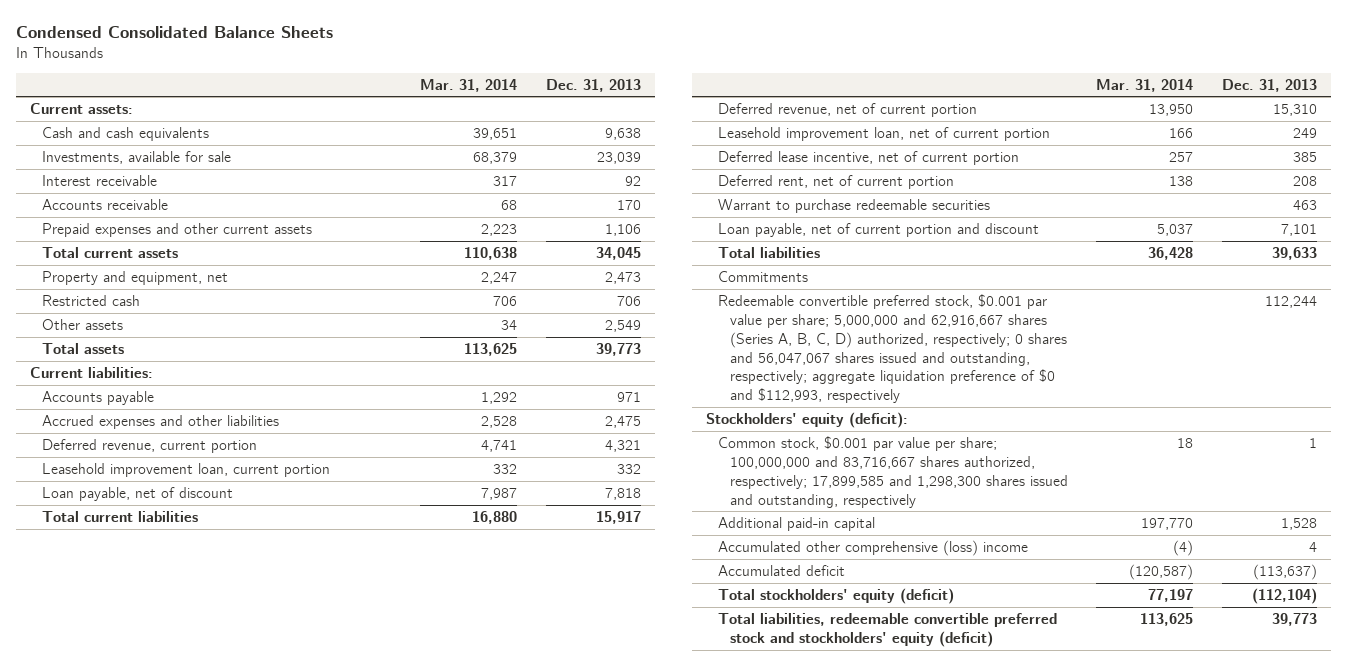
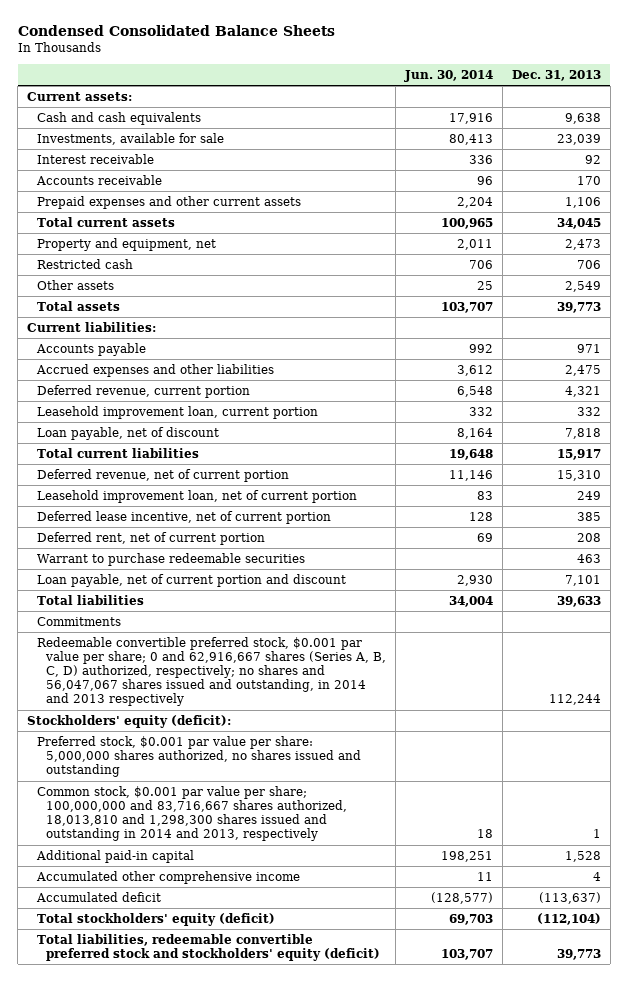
[420,78,518,92] Mar. 31, 2014 -> none
none -> [404,69,494,82] Jun. 30, 2014
[717,293,1067,404] Redeemable convertible preferred stock, $0.001 par value per share; 5,000,000 and 62,916,667 shares (Series A, B, C, D) authorized, respectively; 0 shares and 56,047,067 shares issued and outstanding, respectively; aggregate liquidation preference of $0 and $112,993, respectively -> [36,637,387,707] Redeemable convertible preferred stock, $0.001 par value per share; 0 and 62,916,667 shares (Series A, B, C, D) authorized, respectively; no shares and 56,047,067 shares issued and outstanding, in 2014 and 2013 respectively
none -> [36,736,362,778] Preferred stock, $0.001 par value per share: 5,000,000 shares authorized, no shares issued and outstanding
[717,435,1068,508] Common stock, $0.001 par value per share; 100,000,000 and 83,716,667 shares authorized, respectively; 17,899,585 and 1,298,300 shares issued and outstanding, respectively -> [36,786,348,842] Common stock, $0.001 par value per share; 100,000,000 and 83,716,667 shares authorized, 18,013,810 and 1,298,300 shares issued and outstanding in 2014 and 2013, respectively
[717,539,1028,556] Accumulated other comprehensive (loss) income -> [35,871,300,885] Accumulated other comprehensive income

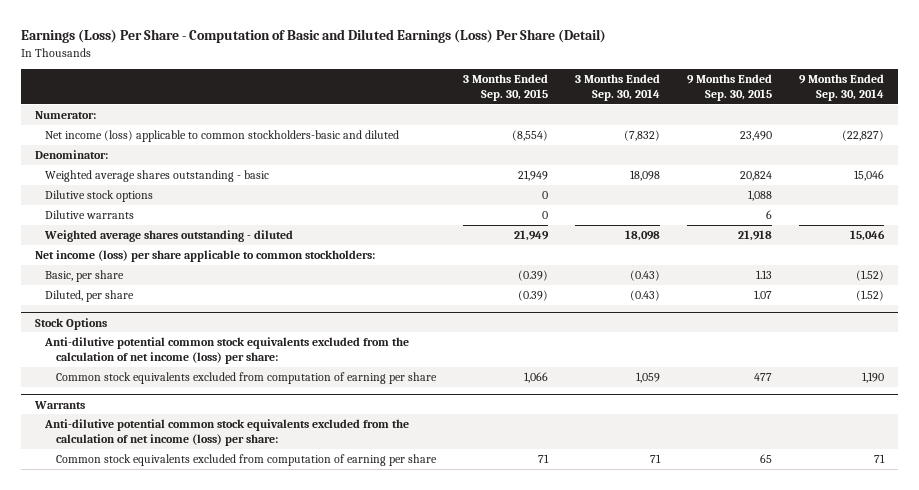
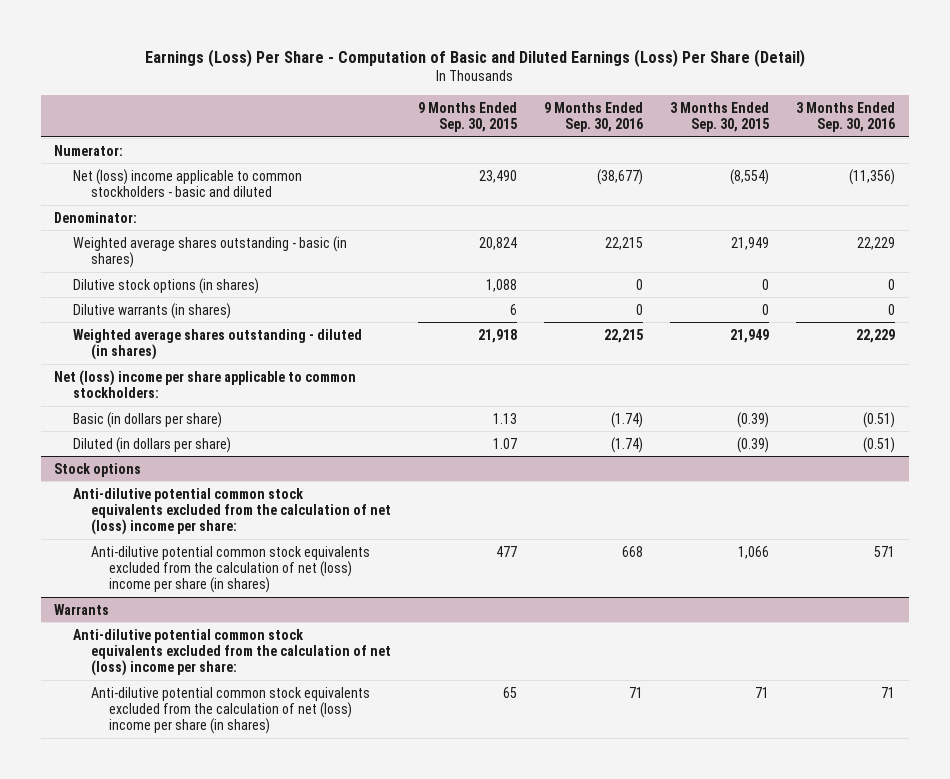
[575,73,661,102] 3 Months Ended Sep. 30, 2014 -> none
[799,73,885,102] 9 Months Ended Sep. 30, 2014 -> none
none -> [543,101,643,133] 9 Months Ended Sep. 30, 2016
none -> [796,101,896,133] 3 Months Ended Sep. 30, 2016
[45,129,400,142] Net income (loss) applicable to common stockholders-basic and diluted -> [72,168,302,197] Net (loss) income applicable to common stockholders - basic and diluted
[45,169,270,182] Weighted average shares outstanding - basic -> [72,235,347,268] Weighted average shares outstanding - basic (in shares)
[45,189,154,202] Dilutive stock options -> [72,277,259,294] Dilutive stock options (in shares)
[45,209,135,219] Dilutive warrants -> [72,302,231,319] Dilutive warrants (in shares)
[44,229,294,242] Weighted average shares outstanding - diluted -> [72,328,362,360] Weighted average shares outstanding - diluted (in shares)
[34,249,375,262] Net income (loss) per share applicable to common stockholders: -> [54,369,357,398] Net (loss) income per share applicable to common stockholders:
[45,269,125,282] Basic, per share -> [72,411,222,428] Basic (in dollars per share)
[45,289,135,302] Diluted, per share -> [72,436,231,453] Diluted (in dollars per share)
[34,317,107,330] Stock Options -> [54,462,142,477] Stock options
[44,336,410,365] Anti-dilutive potential common stock equivalents excluded from the calculation of net income (loss) per share: -> [72,487,391,536] Anti-dilutive potential common stock equivalents excluded from the calculation of net (loss) income per share:
[56,371,438,384] Common stock equivalents excluded from computation of earning per share -> [90,545,370,594] Anti-dilutive potential common stock equivalents excluded from the calculation of net (loss) income per share (in shares)
[44,418,410,447] Anti-dilutive potential common stock equivalents excluded from the calculation of net income (loss) per share: -> [72,628,391,677] Anti-dilutive potential common stock equivalents excluded from the calculation of net (loss) income per share:
[56,453,438,466] Common stock equivalents excluded from computation of earning per share -> [90,686,370,735] Anti-dilutive potential common stock equivalents excluded from the calculation of net (loss) income per share (in shares)

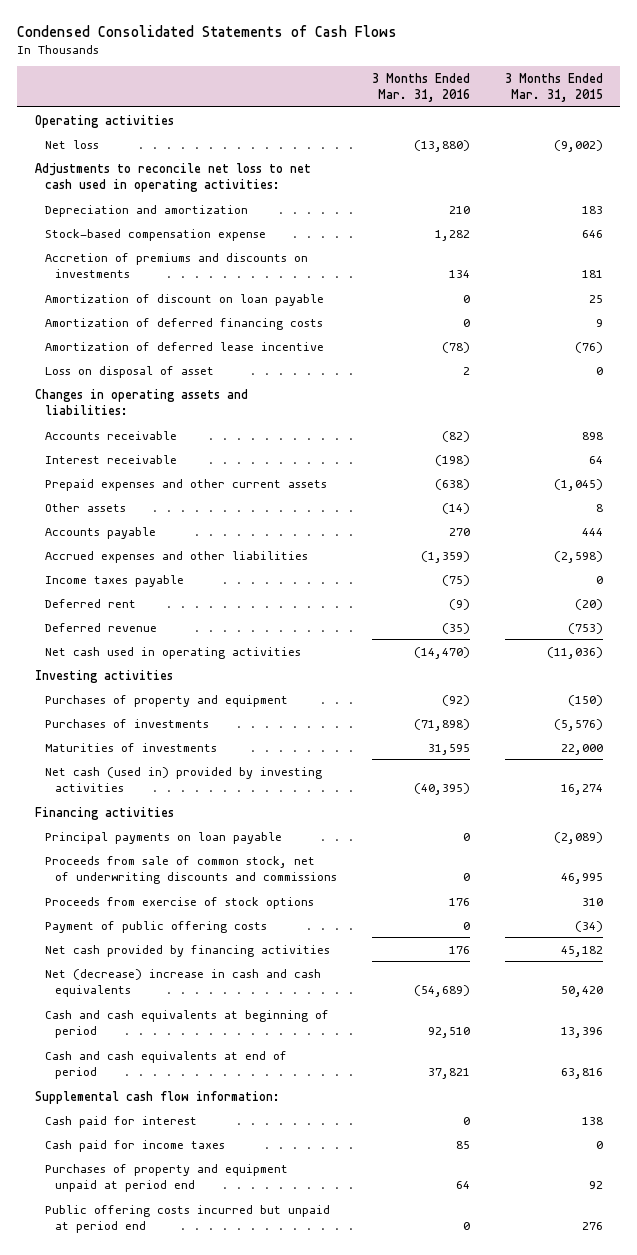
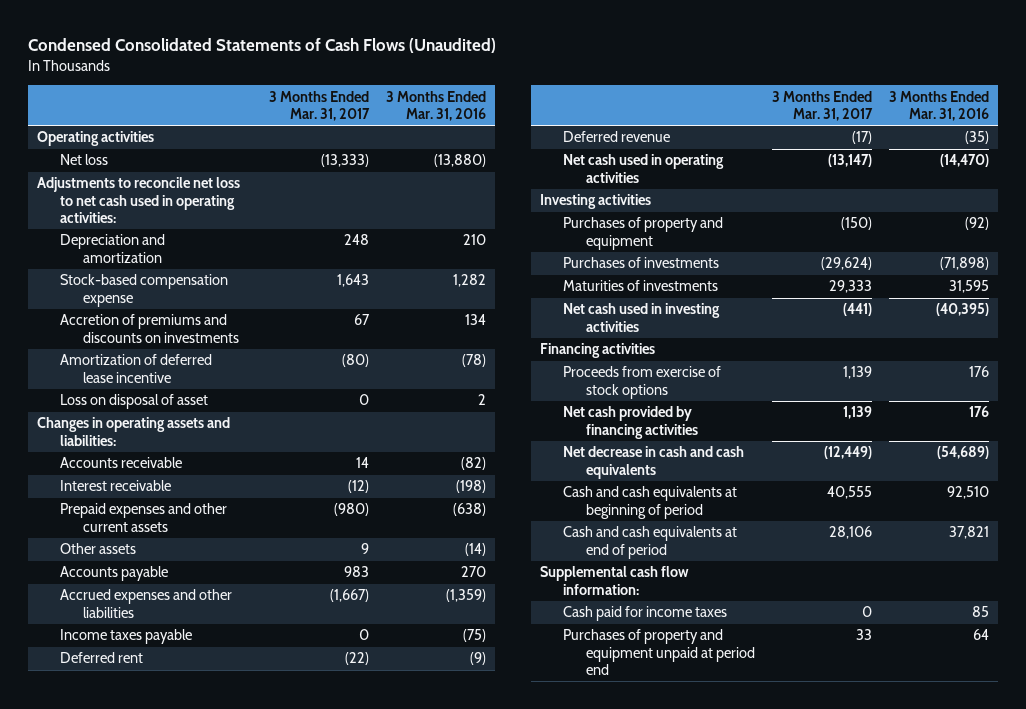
[17,24,398,37] Condensed Consolidated Statements of Cash Flows -> [27,37,496,53] Condensed Consolidated Statements of Cash Flows (Unaudited)
[504,72,603,102] 3 Months Ended Mar. 31, 2015 -> none
none -> [268,90,370,122] 3 Months Ended Mar. 31, 2017
[44,293,324,306] Amortization of discount on loan payable -> none
[44,317,323,330] Amortization of deferred financing costs -> none
[44,766,322,792] Net cash (used in) provided by investing activities -> [563,303,721,332] Net cash used in investing activities
[44,831,282,844] Principal payments on loan payable -> none
[44,855,337,884] Proceeds from sale of common stock, net of underwriting discounts and commissions -> none
[44,920,267,933] Payment of public offering costs -> none
[44,968,321,997] Net (decrease) increase in cash and cash equivalents -> [563,446,745,479] Net decrease in cash and cash equivalents
[44,1115,197,1128] Cash paid for interest -> none
[44,1204,330,1233] Public offering costs incurred but unpaid at period end -> none

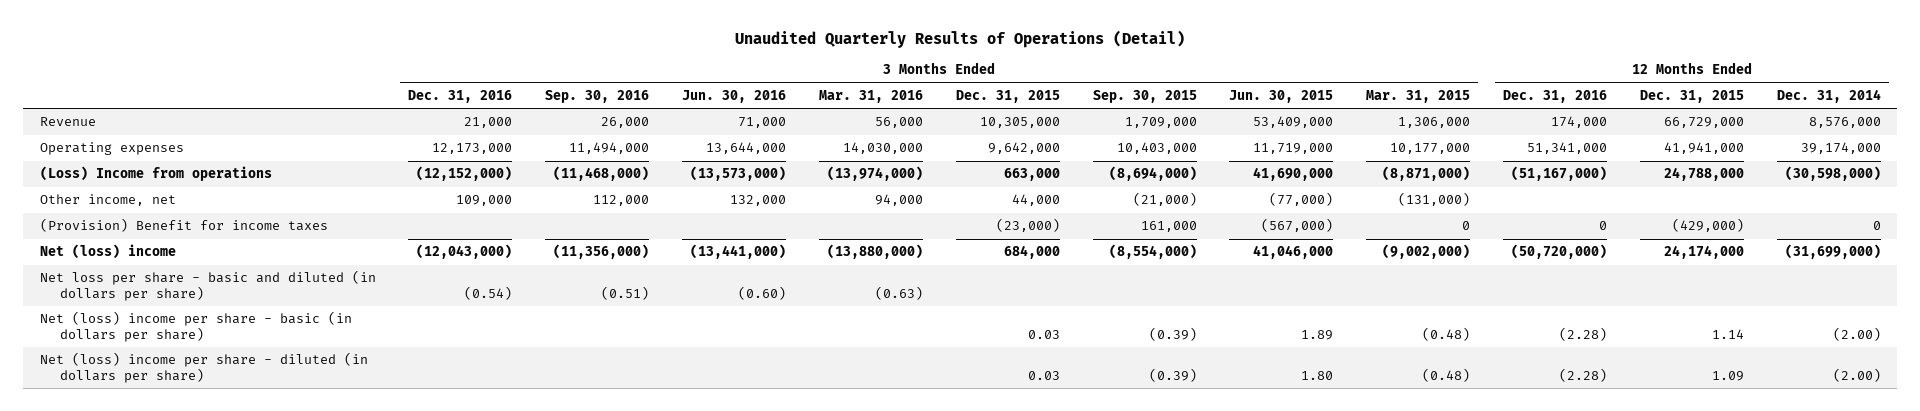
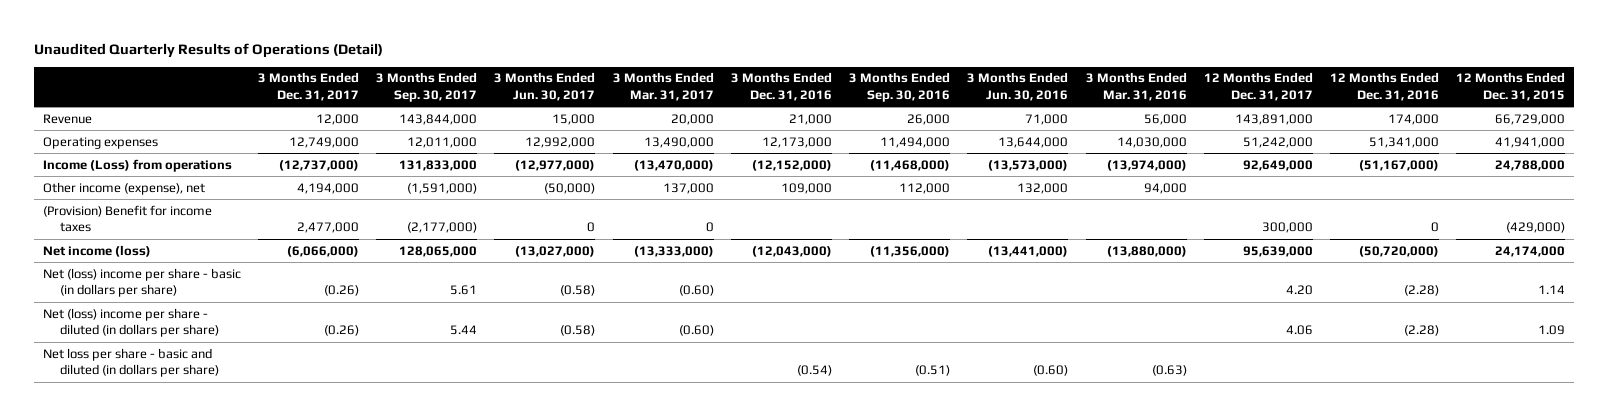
[955,89,1060,103] Dec. 31, 2015 -> none
[1092,89,1197,103] Sep. 30, 2015 -> none
[1229,89,1334,103] Jun. 30, 2015 -> none
[1366,89,1471,103] Mar. 31, 2015 -> none
[1776,88,1881,103] Dec. 31, 2014 -> none
none -> [257,72,359,101] 3 Months Ended Dec. 31, 2017
none -> [376,72,478,102] 3 Months Ended Sep. 30, 2017
none -> [494,72,596,101] 3 Months Ended Jun. 30, 2017
none -> [612,72,714,101] 3 Months Ended Mar. 31, 2017
none -> [1203,72,1313,101] 12 Months Ended Dec. 31, 2017
[39,166,272,182] (Loss) Income from operations -> [42,158,232,172] Income (Loss) from operations
[39,194,176,207] Other income, net -> [42,181,205,195] Other income (expense), net
[39,244,176,260] Net (loss) income -> [42,244,151,257] Net income (loss)
[39,270,376,301] Net loss per share - basic and diluted (in dollars per share) -> [42,347,220,378] Net loss per share - basic and diluted (in dollars per share)

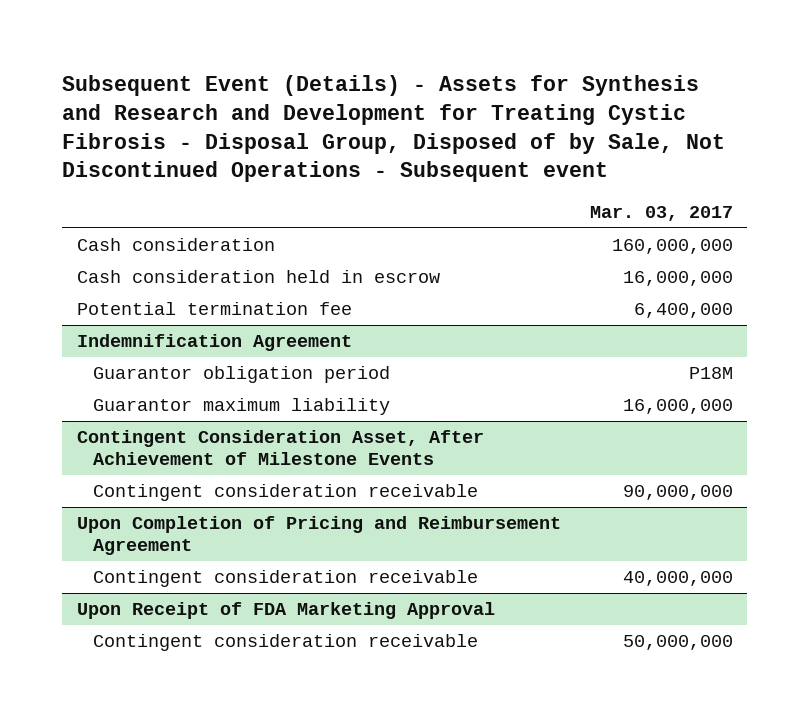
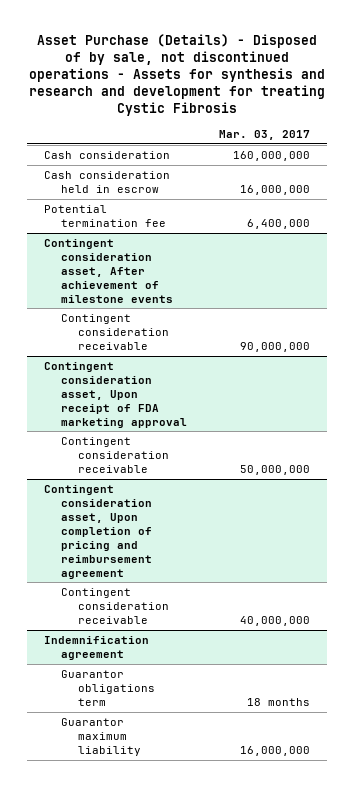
[62,75,726,183] Subsequent Event (Details) - Assets for Synthesis and Research and Development for Treating Cystic Fibrosis - Disposal Group, Disposed of by Sale, Not Discontinued Operations - Subsequent event -> [29,33,326,117] Asset Purchase (Details) - Disposed of by sale, not discontinued operations - Assets for synthesis and research and development for treating Cystic Fibrosis
[76,334,352,352] Indemnification Agreement -> none
[93,366,391,384] Guarantor obligation period -> none
[93,398,391,416] Guarantor maximum liability -> none
[76,430,484,465] Contingent Consideration Asset, After Achievement of Milestone Events -> [43,238,174,303] Contingent consideration asset, After achievement of milestone events
[76,516,561,555] Upon Completion of Pricing and Reimbursement Agreement -> none
[93,570,479,588] Contingent consideration receivable -> none
[76,602,495,620] Upon Receipt of FDA Marketing Approval -> [43,361,188,428] Contingent consideration asset, Upon receipt of FDA marketing approval
none -> [43,484,153,579] Contingent consideration asset, Upon completion of pricing and reimbursement agreement
none -> [61,587,170,624] Contingent consideration receivable
none -> [43,635,149,660] Indemnification agreement
none -> [61,669,156,706] Guarantor obligations term
none -> [61,717,142,756] Guarantor maximum liability

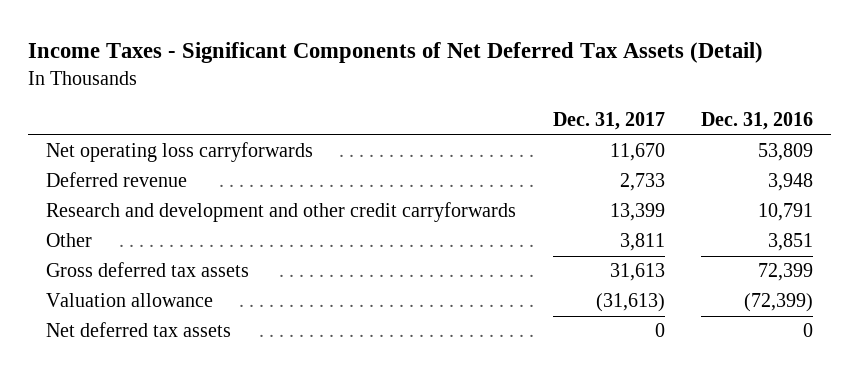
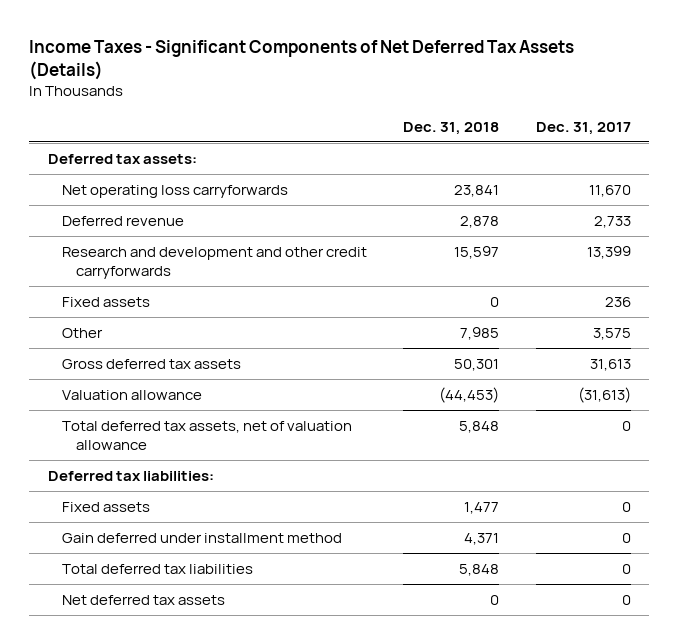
[27,42,763,64] Income Taxes - Significant Components of Net Deferred Tax Assets (Detail) -> [29,39,575,80] Income Taxes - Significant Components of Net Deferred Tax Assets (Details)
[701,112,814,131] Dec. 31, 2016 -> none
none -> [403,121,500,135] Dec. 31, 2018
none -> [47,153,197,164] Deferred tax assets:
none -> [61,296,150,307] Fixed assets
[619,233,665,252] 3,811 -> [592,327,631,340] 3,575
none -> [61,420,352,451] Total deferred tax assets, net of valuation allowance
none -> [47,470,214,481] Deferred tax liabilities:
none -> [61,501,150,512] Fixed assets
none -> [61,532,342,543] Gain deferred under installment method
none -> [61,563,253,574] Total deferred tax liabilities

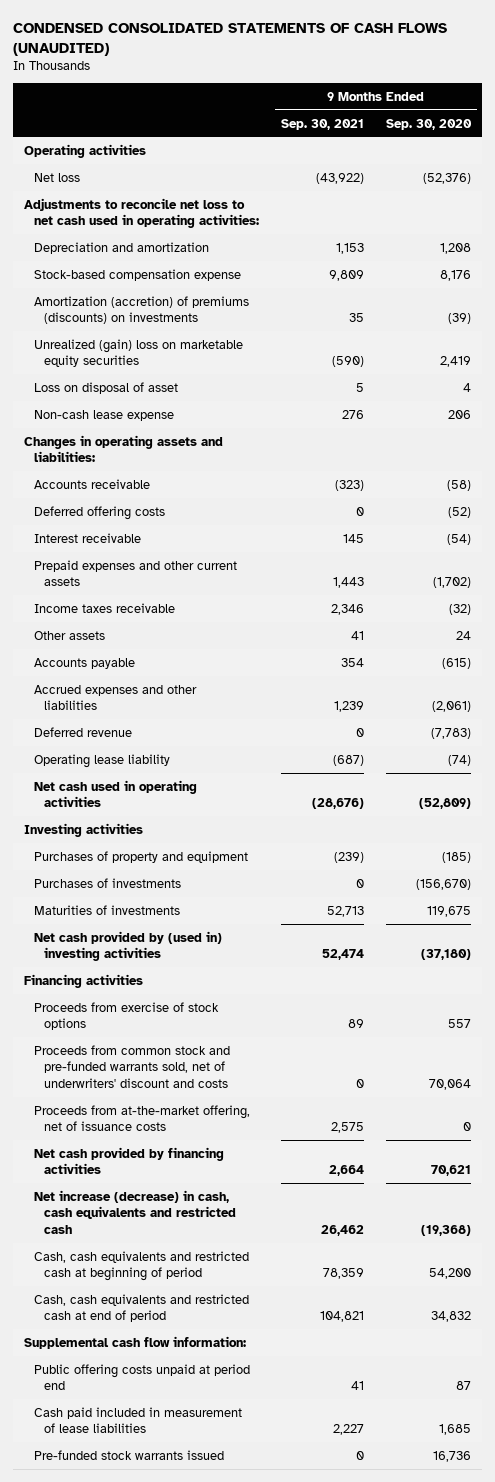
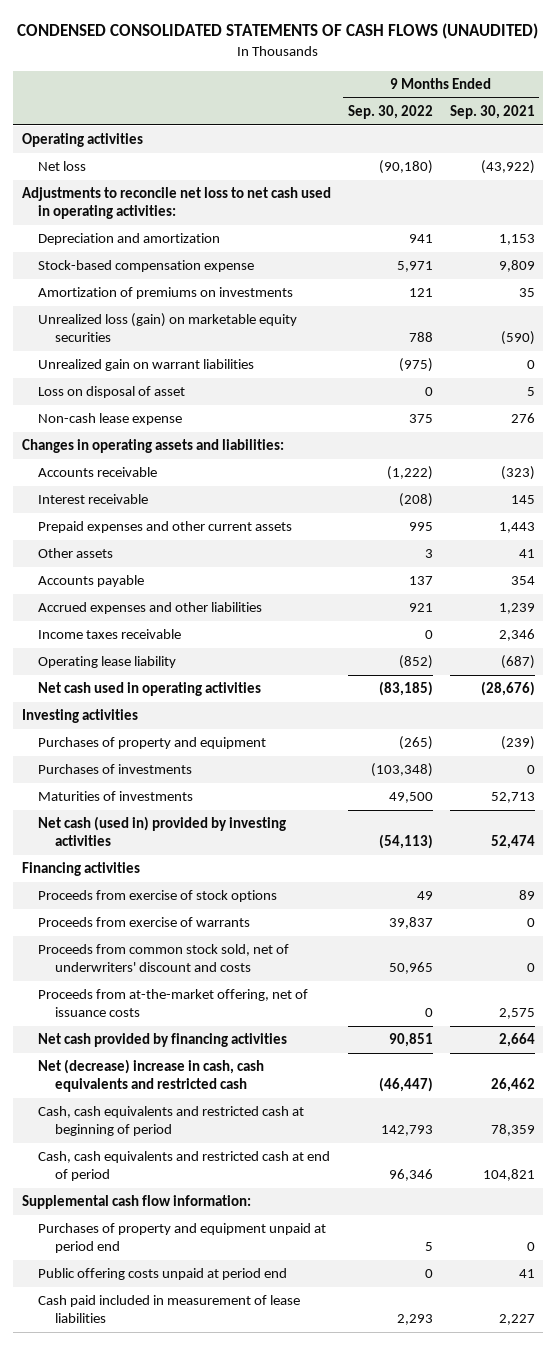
[386,118,473,130] Sep. 30, 2020 -> none
none -> [347,104,433,119] Sep. 30, 2022
[33,295,249,325] Amortization (accretion) of premiums (discounts) on investments -> [38,287,294,300] Amortization of premiums on investments
[33,338,243,368] Unrealized (gain) loss on marketable equity securities -> [38,313,298,343] Unrealized loss (gain) on marketable equity securities
none -> [38,359,255,372] Unrealized gain on warrant liabilities
[33,505,165,520] Deferred offering costs -> none
[33,726,132,737] Deferred revenue -> none
[33,602,175,613] Income taxes receivable -> [38,629,182,640] Income taxes receivable
[33,930,222,962] Net cash provided by (used in) investing activities -> [38,816,287,847] Net cash (used in) provided by investing activities
none -> [38,917,251,928] Proceeds from exercise of warrants
[33,1044,230,1088] Proceeds from common stock and pre-funded warrants sold, net of underwriters' discount and costs -> [38,944,290,973] Proceeds from common stock sold, net of underwriters' discount and costs
[33,1189,236,1234] Net increase (decrease) in cash, cash equivalents and restricted cash -> [38,1059,265,1093] Net (decrease) increase in cash, cash equivalents and restricted cash
none -> [38,1223,327,1254] Purchases of property and equipment unpaid at period end
[33,1449,224,1460] Pre-funded stock warrants issued -> none

